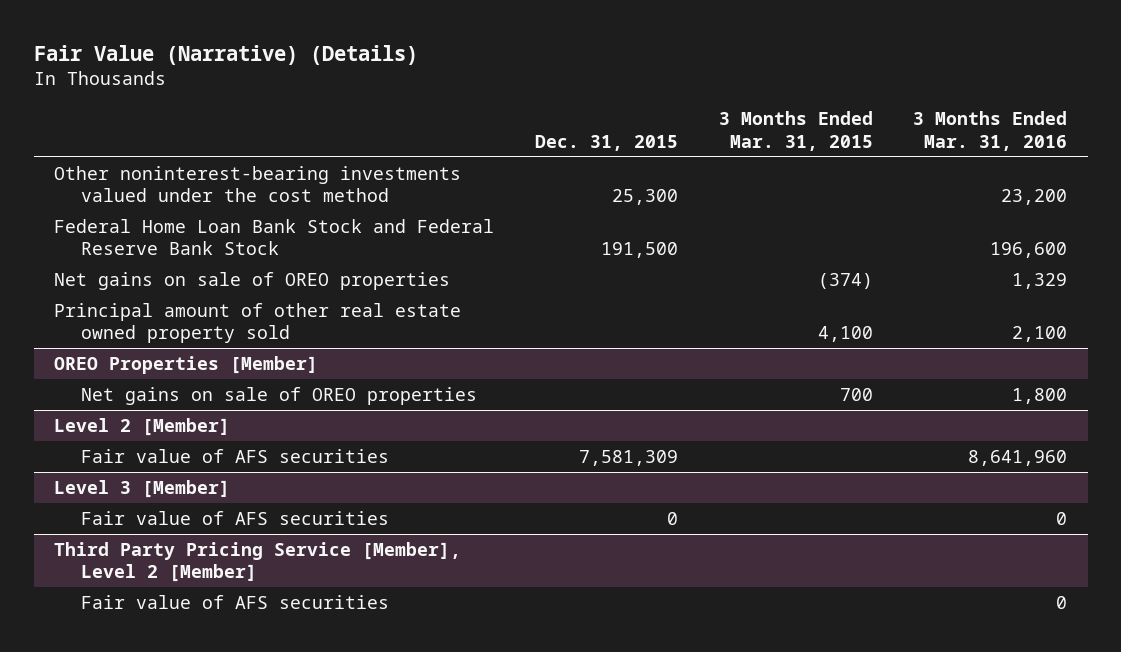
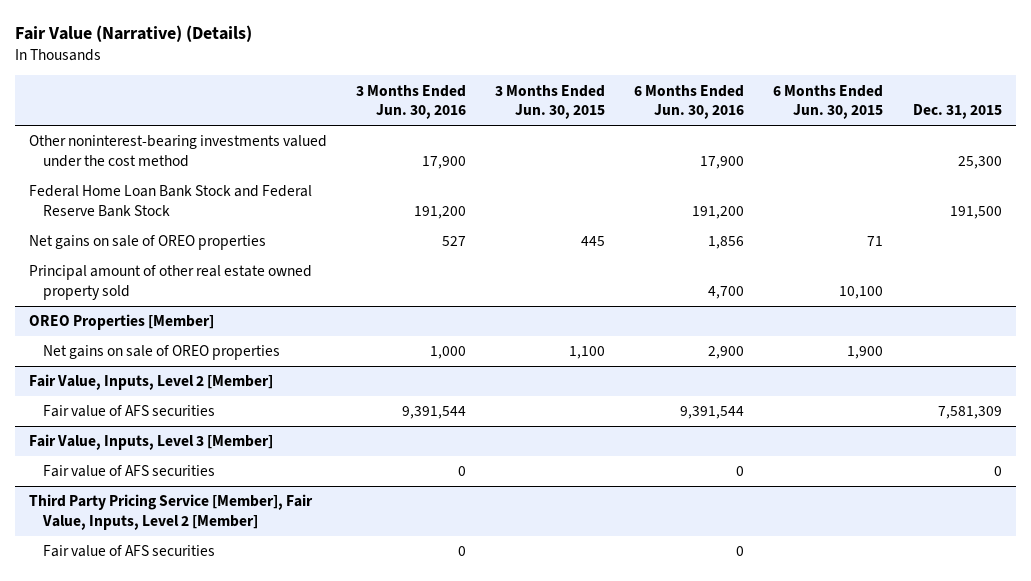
[718,111,873,151] 3 Months Ended Mar. 31, 2015 -> none
[913,111,1068,151] 3 Months Ended Mar. 31, 2016 -> none
none -> [356,84,467,120] 3 Months Ended Jun. 30, 2016
none -> [495,84,606,120] 3 Months Ended Jun. 30, 2015
none -> [634,84,745,120] 6 Months Ended Jun. 30, 2016
none -> [773,84,884,120] 6 Months Ended Jun. 30, 2015
[54,417,231,436] Level 2 [Member] -> [29,374,274,391] Fair Value, Inputs, Level 2 [Member]
[54,479,231,498] Level 3 [Member] -> [29,434,274,451] Fair Value, Inputs, Level 3 [Member]
[54,541,462,583] Third Party Pricing Service [Member], Level 2 [Member] -> [29,494,314,530] Third Party Pricing Service [Member], Fair Value, Inputs, Level 2 [Member]

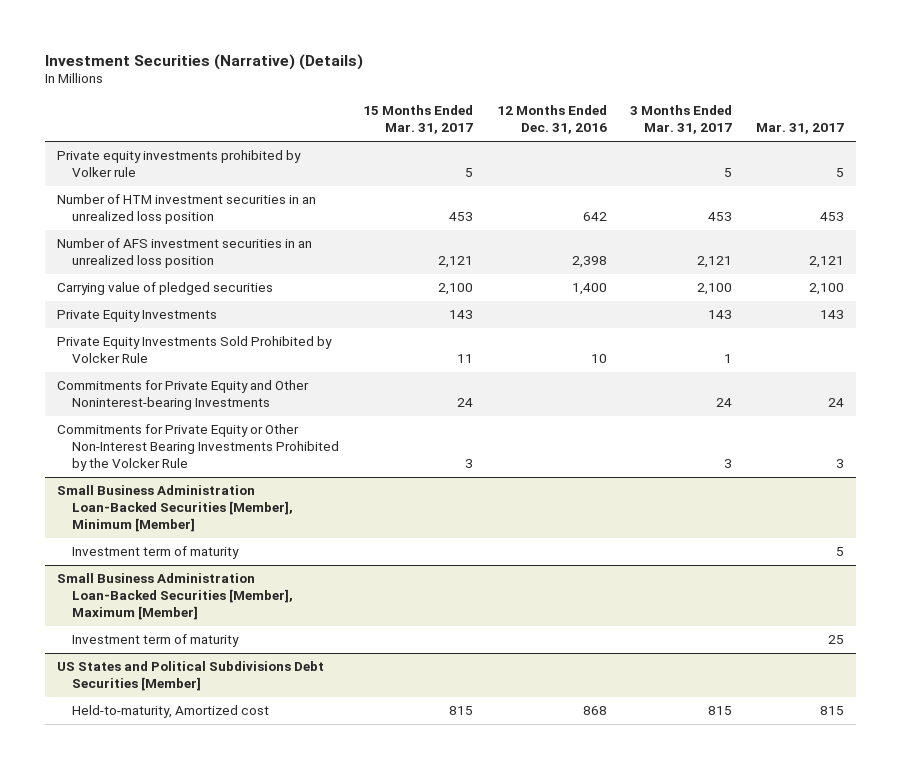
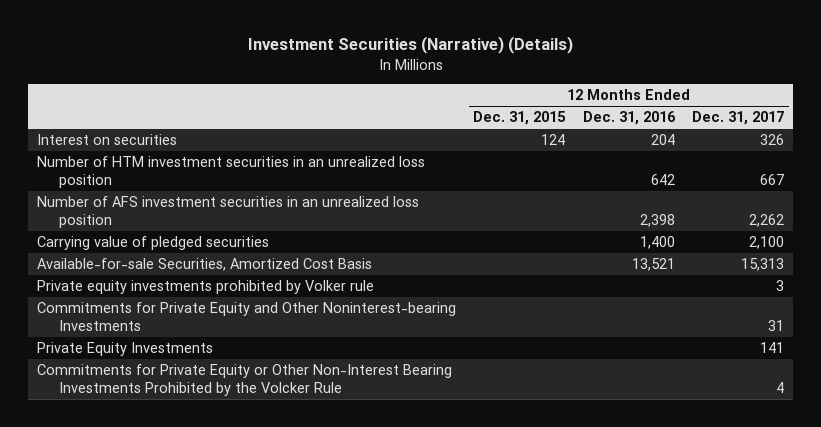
[362,105,473,135] 15 Months Ended Mar. 31, 2017 -> none
[630,105,733,135] 3 Months Ended Mar. 31, 2017 -> none
[756,123,845,135] Mar. 31, 2017 -> none
none -> [473,111,567,126] Dec. 31, 2015
none -> [692,111,785,126] Dec. 31, 2017
none -> [36,134,177,146] Interest on securities
[56,336,332,364] Private Equity Investments Sold Prohibited by Volcker Rule -> none
none -> [36,258,372,272] Available-for-sale Securities, Amortized Cost Basis
[56,150,301,178] Private equity investments prohibited by Volker rule -> [36,280,374,295] Private equity investments prohibited by Volker rule
[56,310,217,323] Private Equity Investments -> [36,342,213,357] Private Equity Investments
[56,485,293,533] Small Business Administration Loan-Backed Securities [Member], Minimum [Member] -> none
[71,546,239,560] Investment term of maturity -> none
[56,573,293,621] Small Business Administration Loan-Backed Securities [Member], Maximum [Member] -> none
[71,634,239,648] Investment term of maturity -> none
[56,661,324,692] US States and Political Subdivisions Debt Securities [Member] -> none
[71,705,269,719] Held-to-maturity, Amortized cost -> none

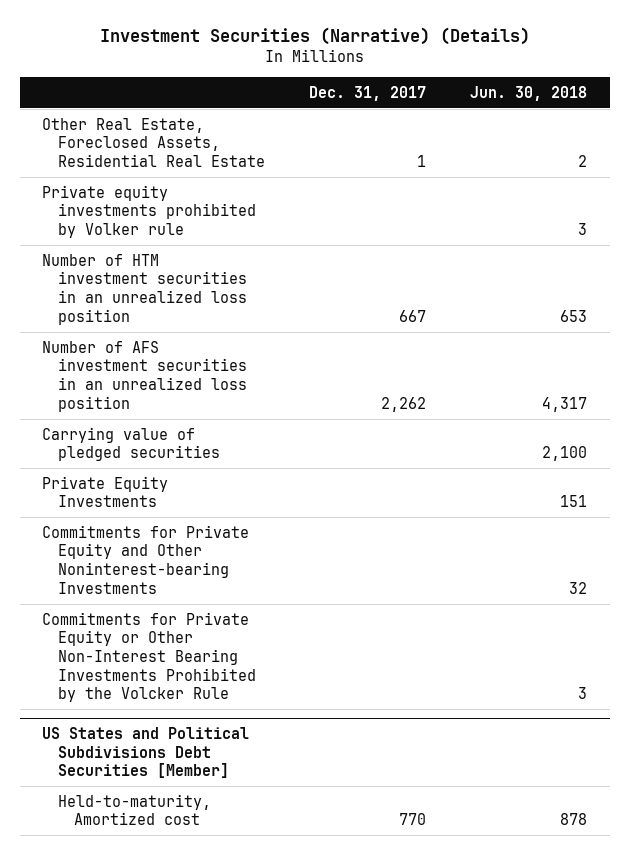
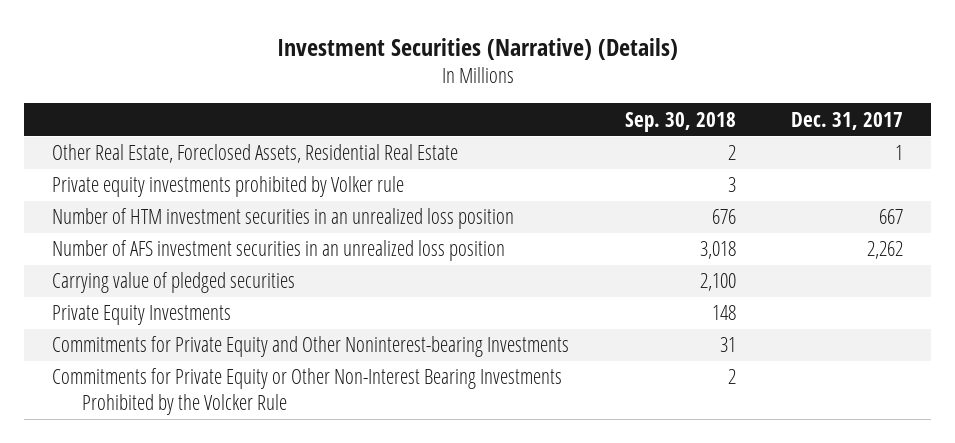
[470,85,588,101] Jun. 30, 2018 -> none
none -> [624,111,736,132] Sep. 30, 2018
[41,726,249,779] US States and Political Subdivisions Debt Securities [Member] -> none
[57,793,211,826] Held-to-maturity, Amortized cost -> none

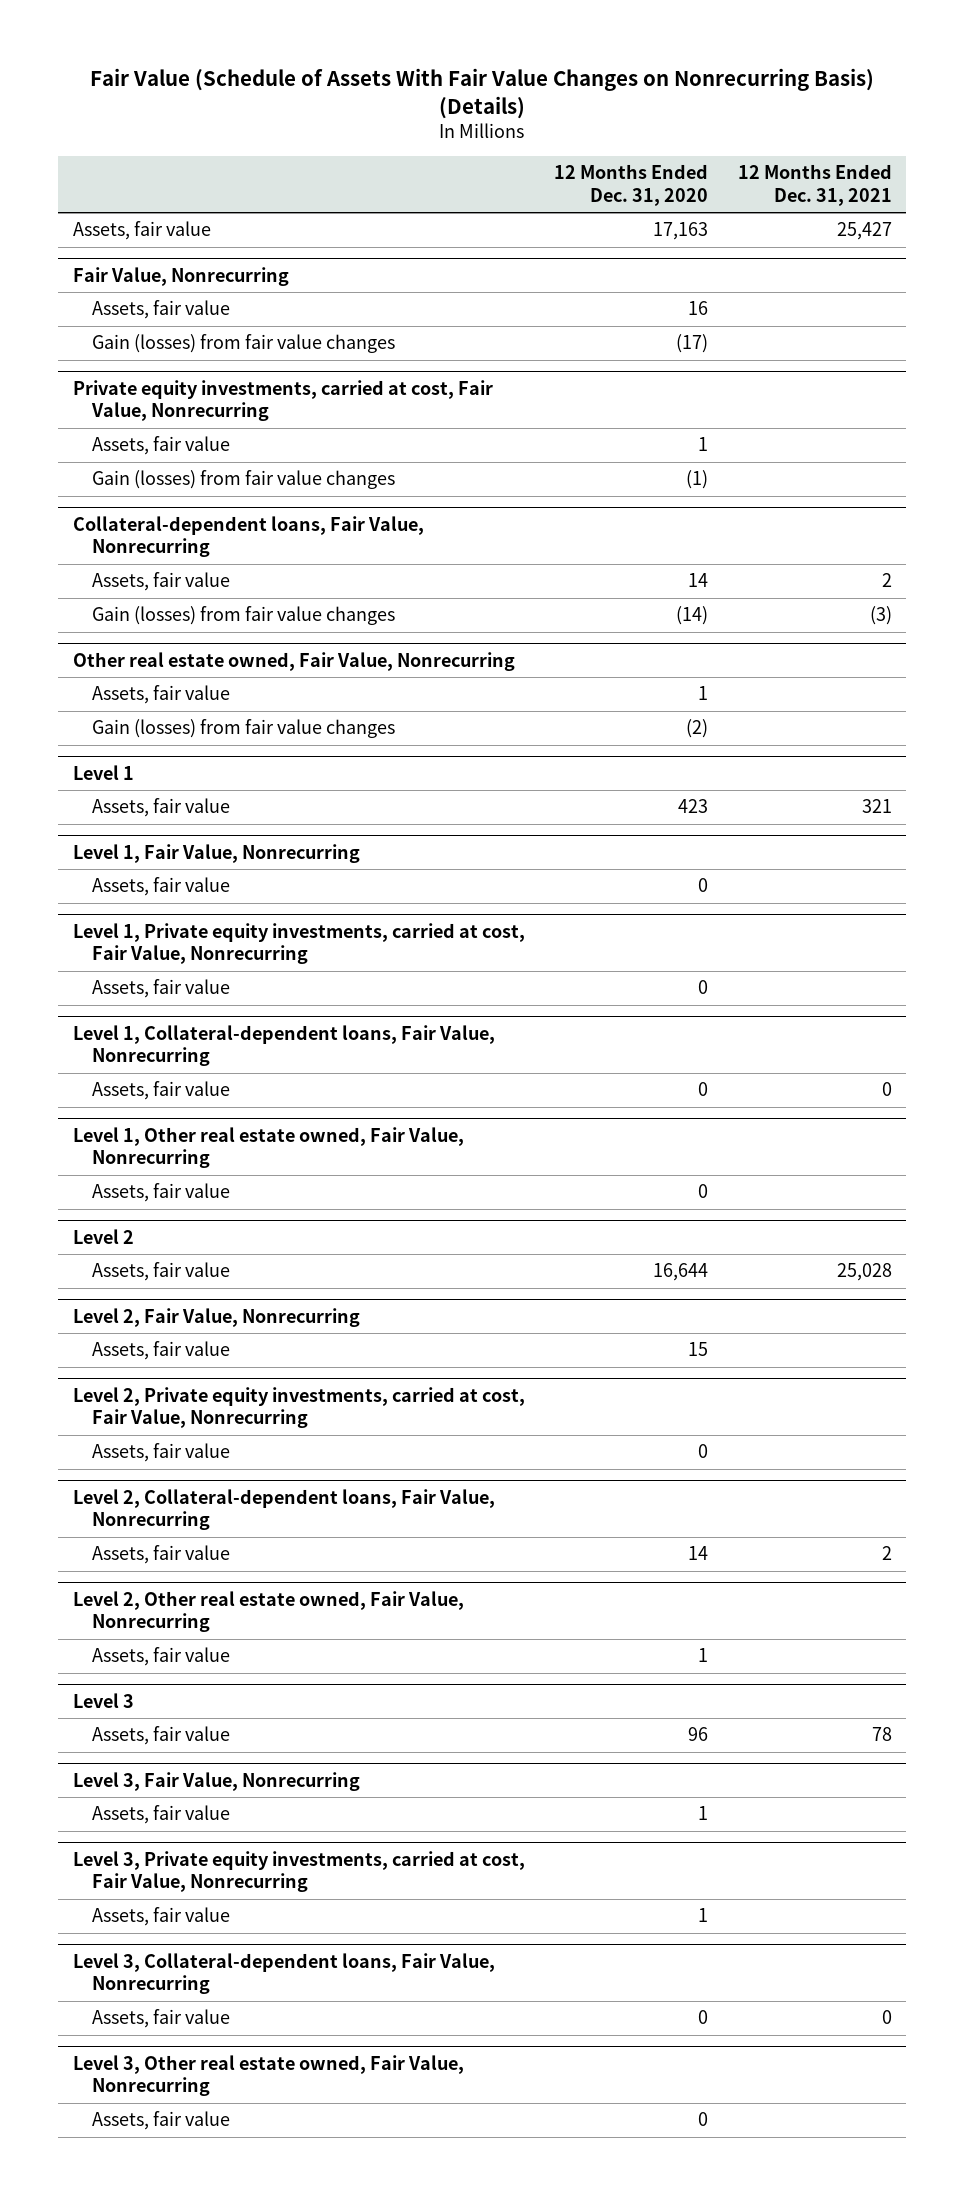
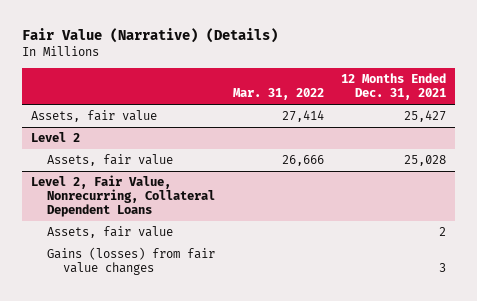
[90,67,875,119] Fair Value (Schedule of Assets With Fair Value Changes on Nonrecurring Basis) (Details) -> [21,28,278,44] Fair Value (Narrative) (Details)
[554,164,709,206] 12 Months Ended Dec. 31, 2020 -> none
none -> [232,88,324,101] Mar. 31, 2022
[72,266,289,286] Fair Value, Nonrecurring -> none
[91,300,230,320] Assets, fair value -> none
[91,334,395,354] Gain (losses) from fair value changes -> none
[72,379,493,422] Private equity investments, carried at cost, Fair Value, Nonrecurring -> none
[91,436,230,456] Assets, fair value -> none
[91,470,395,490] Gain (losses) from fair value changes -> none
[72,515,424,558] Collateral-dependent loans, Fair Value, Nonrecurring -> none
[91,572,230,592] Assets, fair value -> none
[91,606,395,626] Gain (losses) from fair value changes -> none
[72,651,515,671] Other real estate owned, Fair Value, Nonrecurring -> none
[91,685,230,705] Assets, fair value -> none
[91,719,395,739] Gain (losses) from fair value changes -> none
[72,764,134,780] Level 1 -> none
[91,798,230,818] Assets, fair value -> none
[72,843,360,863] Level 1, Fair Value, Nonrecurring -> none
[91,877,230,897] Assets, fair value -> none
[72,922,525,965] Level 1, Private equity investments, carried at cost, Fair Value, Nonrecurring -> none
[91,979,230,999] Assets, fair value -> none
[72,1024,495,1067] Level 1, Collateral-dependent loans, Fair Value, Nonrecurring -> none
[91,1081,230,1101] Assets, fair value -> none
[72,1126,464,1169] Level 1, Other real estate owned, Fair Value, Nonrecurring -> none
[91,1183,230,1203] Assets, fair value -> none
[72,1307,360,1327] Level 2, Fair Value, Nonrecurring -> none
[91,1341,230,1361] Assets, fair value -> none
[72,1386,525,1429] Level 2, Private equity investments, carried at cost, Fair Value, Nonrecurring -> none
[91,1443,230,1463] Assets, fair value -> none
[72,1488,495,1531] Level 2, Collateral-dependent loans, Fair Value, Nonrecurring -> [30,175,215,218] Level 2, Fair Value, Nonrecurring, Collateral Dependent Loans
[72,1590,464,1633] Level 2, Other real estate owned, Fair Value, Nonrecurring -> none
[91,1647,230,1667] Assets, fair value -> none
[72,1692,134,1708] Level 3 -> none
[91,1726,230,1746] Assets, fair value -> none
[72,1771,360,1791] Level 3, Fair Value, Nonrecurring -> none
[91,1805,230,1825] Assets, fair value -> none
[72,1850,525,1893] Level 3, Private equity investments, carried at cost, Fair Value, Nonrecurring -> none
[91,1907,230,1927] Assets, fair value -> none
[72,1952,495,1995] Level 3, Collateral-dependent loans, Fair Value, Nonrecurring -> none
[91,2009,230,2029] Assets, fair value -> none
[72,2054,464,2097] Level 3, Other real estate owned, Fair Value, Nonrecurring -> none
[91,2111,230,2131] Assets, fair value -> none
none -> [46,247,215,276] Gains (losses) from fair value changes

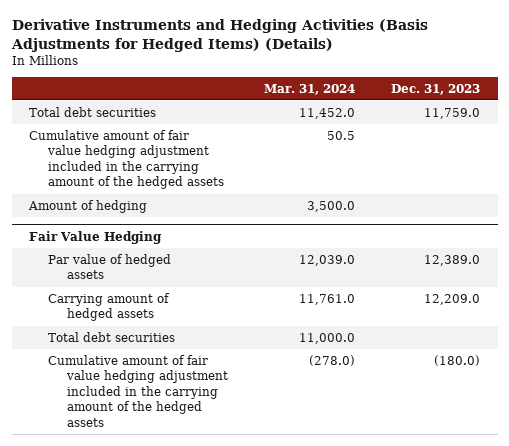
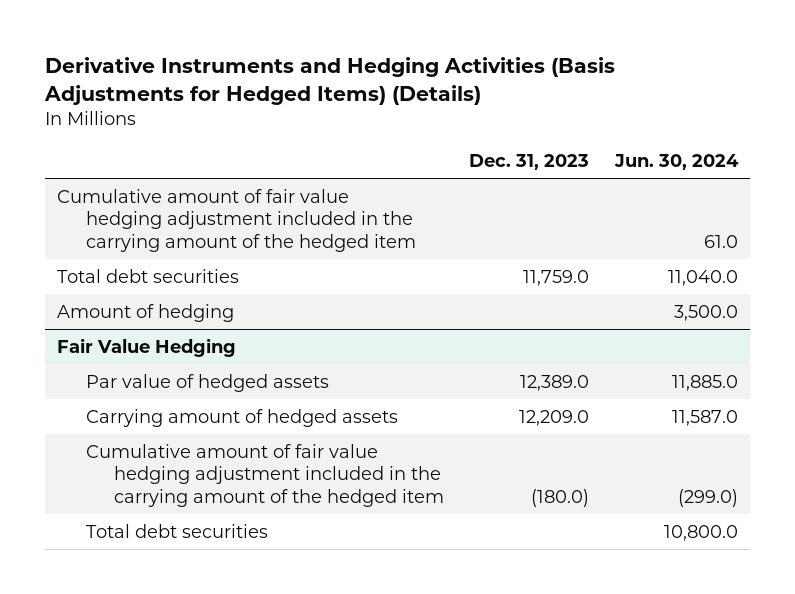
[264,83,356,95] Mar. 31, 2024 -> none
none -> [613,153,739,170] Jun. 30, 2024
none -> [57,188,416,252] Cumulative amount of fair value hedging adjustment included in the carrying amount of the hedged item
[29,130,225,190] Cumulative amount of fair value hedging adjustment included in the carrying amount of the hedged assets -> none
none -> [85,443,445,507] Cumulative amount of fair value hedging adjustment included in the carrying amount of the hedged item
[48,355,229,427] Cumulative amount of fair value hedging adjustment included in the carrying amount of the hedged assets -> none

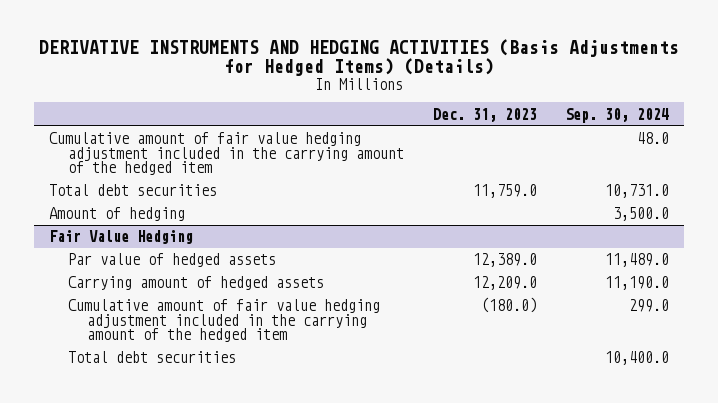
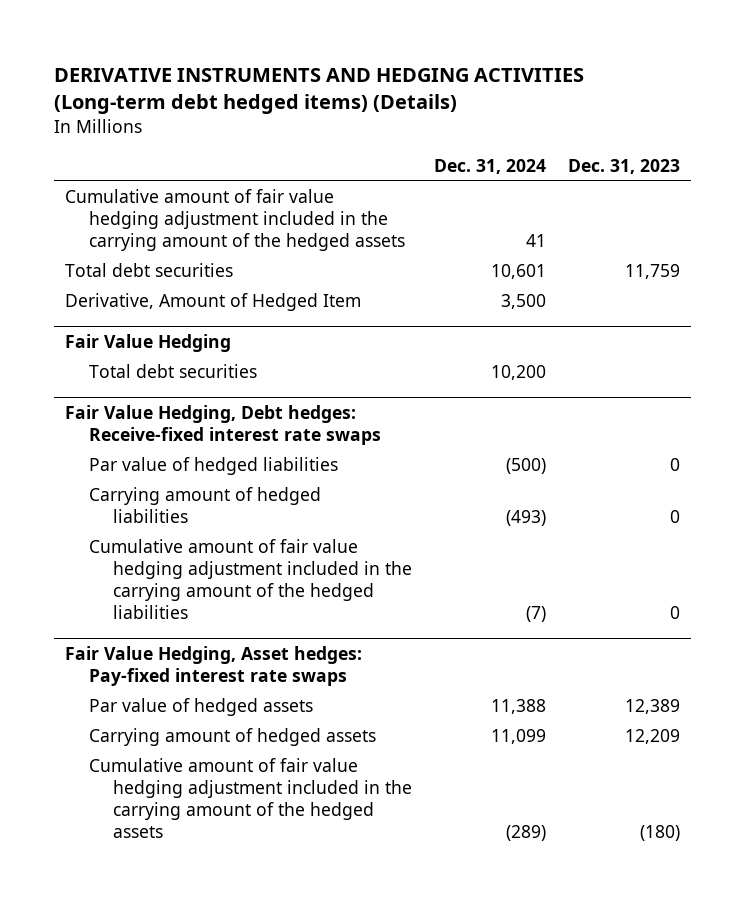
[39,38,680,77] DERIVATIVE INSTRUMENTS AND HEDGING ACTIVITIES (Basis Adjustments for Hedged Items) (Details) -> [54,67,585,115] DERIVATIVE INSTRUMENTS AND HEDGING ACTIVITIES (Long-term debt hedged items) (Details)
[565,107,670,123] Sep. 30, 2024 -> none
none -> [433,158,546,174] Dec. 31, 2024
[48,132,404,176] Cumulative amount of fair value hedging adjustment included in the carrying amount of the hedged item -> [65,189,406,252] Cumulative amount of fair value hedging adjustment included in the carrying amount of the hedged assets
[472,184,537,199] 11,759.0 -> [624,264,680,280] 11,759
[48,207,185,222] Amount of hedging -> [65,293,362,312] Derivative, Amount of Hedged Item
[67,253,276,268] Par value of hedged assets -> none
[67,276,324,291] Carrying amount of hedged assets -> none
[67,299,380,343] Cumulative amount of fair value hedging adjustment included in the carrying amount of the hedged item -> none
none -> [65,405,382,446] Fair Value Hedging, Debt hedges: Receive-fixed interest rate swaps
none -> [89,457,339,476] Par value of hedged liabilities
none -> [89,487,322,524] Carrying amount of hedged liabilities
none -> [89,539,412,620] Cumulative amount of fair value hedging adjustment included in the carrying amount of the hedged liabilities
none -> [65,646,363,687] Fair Value Hedging, Asset hedges: Pay-fixed interest rate swaps
none -> [89,698,314,717] Par value of hedged assets
none -> [89,728,377,747] Carrying amount of hedged assets
none -> [89,758,412,839] Cumulative amount of fair value hedging adjustment included in the carrying amount of the hedged assets

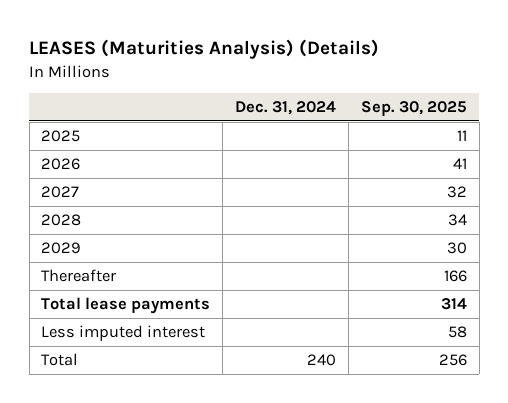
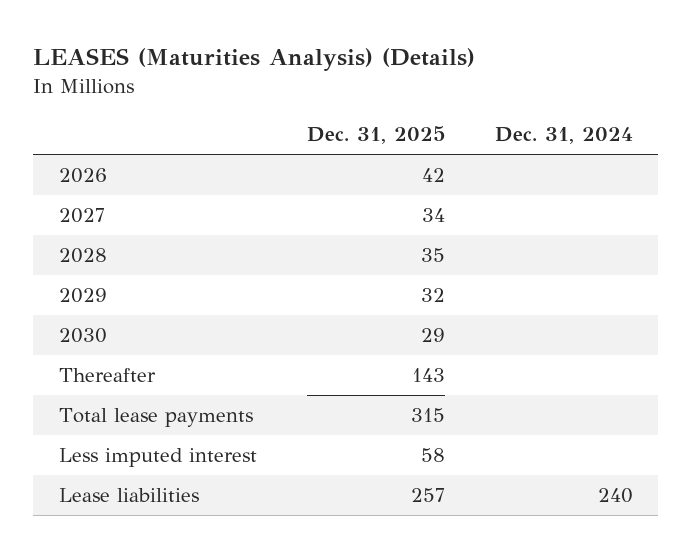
[360,101,467,117] Sep. 30, 2025 -> none
none -> [306,126,445,145] Dec. 31, 2025
[41,130,81,143] 2025 -> none
none -> [58,328,107,344] 2030
[41,353,79,367] Total -> [58,488,199,503] Lease liabilities

